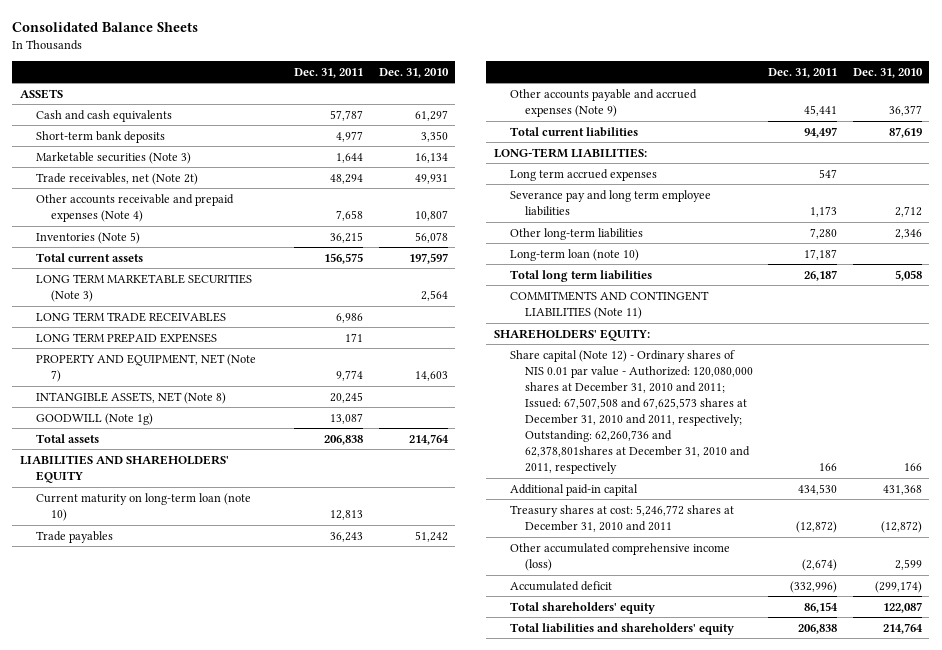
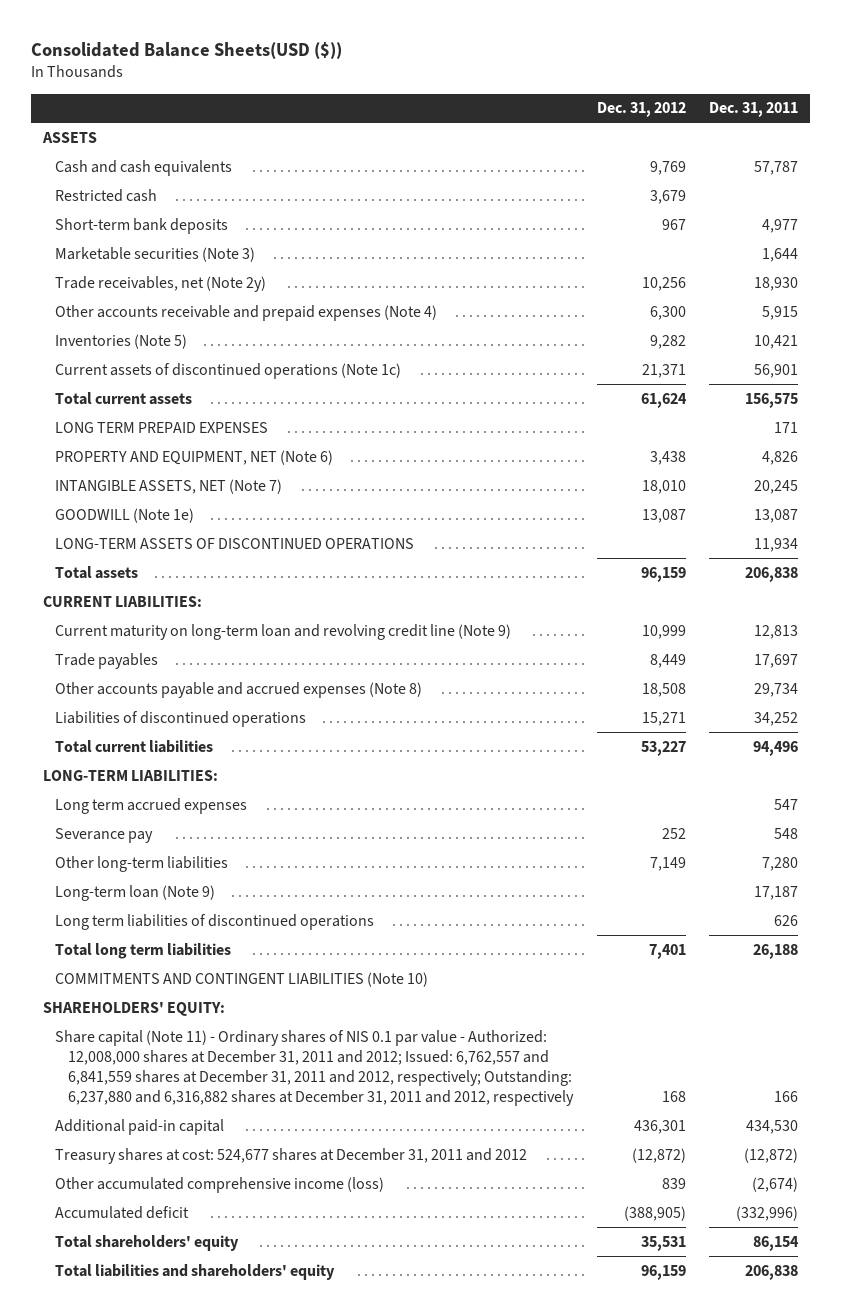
[12,21,199,32] Consolidated Balance Sheets -> [30,41,342,59] Consolidated Balance Sheets(USD ($))
[378,67,449,78] Dec. 31, 2010 -> none
none -> [596,102,686,118] Dec. 31, 2012
none -> [55,188,158,202] Restricted cash
[35,172,198,185] Trade receivables, net (Note 2t) -> [55,275,267,292] Trade receivables, net (Note 2y)
[330,173,364,184] 48,294 -> [754,276,799,291] 18,930
[336,209,364,221] 7,658 -> [762,305,799,320] 5,915
[330,231,364,243] 36,215 -> [754,334,799,349] 10,421
none -> [55,362,402,379] Current assets of discontinued operations (Note 1c)
[35,273,252,302] LONG TERM MARKETABLE SECURITIES (Note 3) -> none
[35,311,226,322] LONG TERM TRADE RECEIVABLES -> none
[35,353,256,382] PROPERTY AND EQUIPMENT, NET (Note 7) -> [55,449,334,465] PROPERTY AND EQUIPMENT, NET (Note 6)
[336,369,364,381] 9,774 -> [762,450,799,465] 4,826
[35,391,226,404] INTANGIBLE ASSETS, NET (Note 8) -> [55,478,283,494] INTANGIBLE ASSETS, NET (Note 7)
[35,412,153,425] GOODWILL (Note 1g) -> [55,507,195,523] GOODWILL (Note 1e)
none -> [55,537,415,549] LONG-TERM ASSETS OF DISCONTINUED OPERATIONS
[20,454,230,483] LIABILITIES AND SHAREHOLDERS' EQUITY -> none
none -> [42,595,202,607] CURRENT LIABILITIES:
[35,492,251,521] Current maturity on long-term loan (note 10) -> [55,623,512,640] Current maturity on long-term loan and revolving credit line (Note 9)
[330,531,364,542] 36,243 -> [754,653,799,668] 17,697
[509,88,697,117] Other accounts payable and accrued expenses (Note 9) -> [55,681,423,698] Other accounts payable and accrued expenses (Note 8)
[804,104,838,116] 45,441 -> [754,682,799,697] 29,734
none -> [55,710,307,727] Liabilities of discontinued operations
[804,126,838,138] 94,497 -> [753,740,799,756] 94,496
[509,189,711,216] Severance pay and long term employee liabilities -> [55,827,154,843] Severance pay
[810,205,838,217] 1,173 -> [774,827,799,839] 548
[509,248,639,261] Long-term loan (note 10) -> [55,884,216,901] Long-term loan (Note 9)
none -> [55,913,375,930] Long term liabilities of discontinued operations
[804,269,838,281] 26,187 -> [753,943,799,959] 26,188
[509,290,709,319] COMMITMENTS AND CONTINGENT LIABILITIES (Note 11) -> [55,971,429,987] COMMITMENTS AND CONTINGENT LIABILITIES (Note 10)
[509,349,753,474] Share capital (Note 12) - Ordinary shares of NIS 0.01 par value - Authorized: 120,080,000 shares at December 31, 2010 and 2011; Issued: 67,507,508 and 67,625,573 shares at December 31, 2010 and 2011, respectively; Outstanding: 62,260,736 and 62,378,801shares at December 31, 2010 and 2011, respectively -> [55,1029,575,1107] Share capital (Note 11) - Ordinary shares of NIS 0.1 par value - Authorized: 12,008,000 shares at December 31, 2011 and 2012; Issued: 6,762,557 and 6,841,559 shares at December 31, 2011 and 2012, respectively; Outstanding: 6,237,880 and 6,316,882 shares at December 31, 2011 and 2012, respectively
[509,504,734,532] Treasury shares at cost: 5,246,772 shares at December 31, 2010 and 2011 -> [55,1147,528,1164] Treasury shares at cost: 524,677 shares at December 31, 2011 and 2012

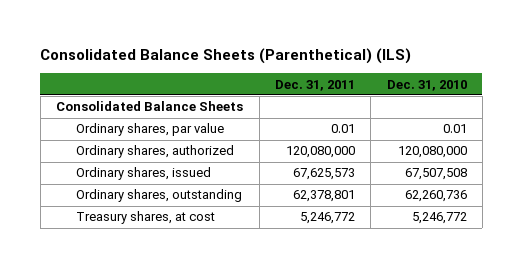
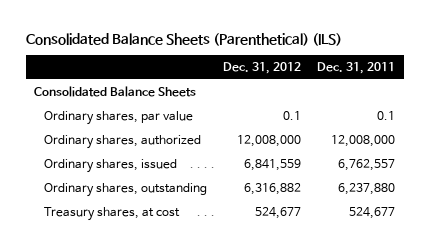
[386,79,467,91] Dec. 31, 2010 -> none
none -> [223,62,302,75] Dec. 31, 2012
[330,124,355,134] 0.01 -> [377,111,396,121] 0.1
[285,146,355,159] 120,080,000 -> [331,135,396,148] 12,008,000
[292,168,355,181] 67,625,573 -> [338,159,396,172] 6,762,557
[292,190,355,203] 62,378,801 -> [338,183,396,196] 6,237,880
[299,212,355,225] 5,246,772 -> [349,207,396,220] 524,677

